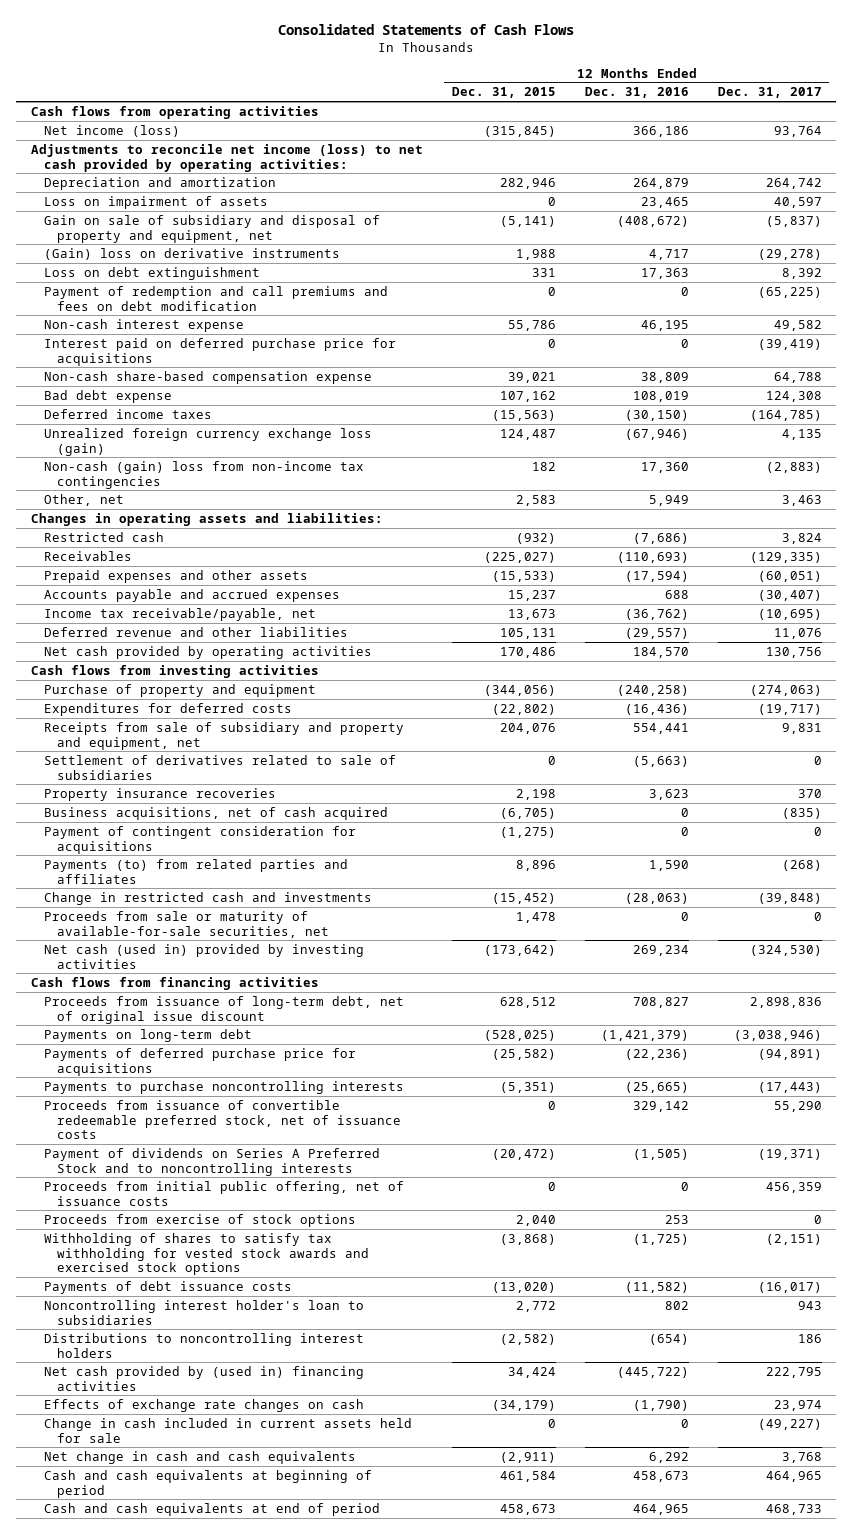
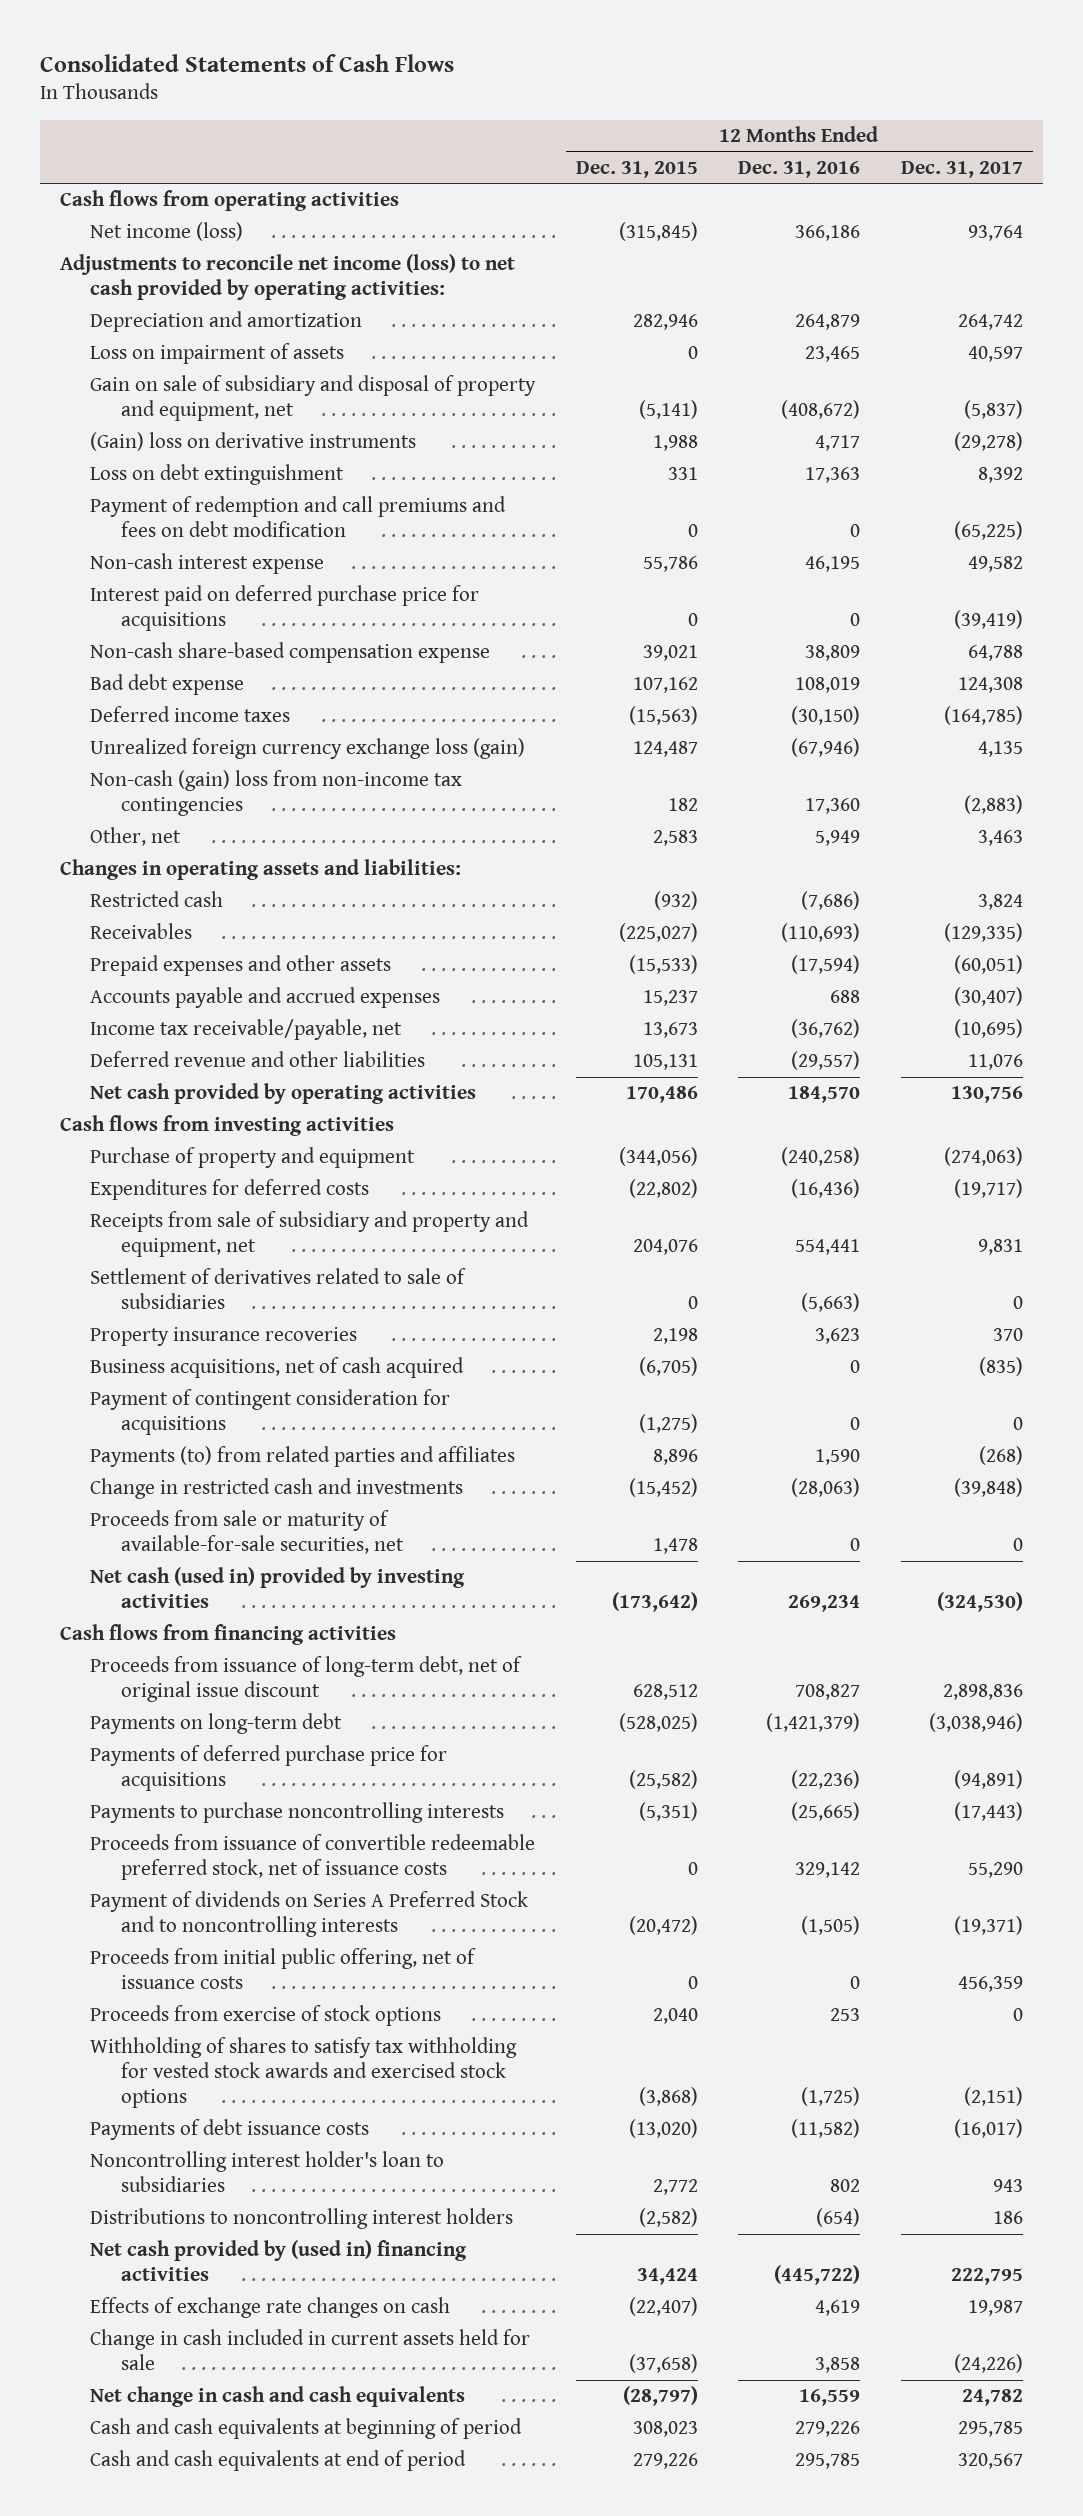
[491,1399,556,1411] (34,179) -> [628,2297,698,2317] (22,407)
[632,1399,689,1411] (1,790) -> [815,2300,861,2317] 4,619
[773,1399,822,1411] 23,974 -> [967,2300,1023,2317] 19,987
[547,1418,556,1428] 0 -> [628,2354,698,2374] (37,658)
[680,1418,689,1428] 0 -> [815,2357,861,2374] 3,858
[757,1418,822,1430] (49,227) -> [953,2354,1023,2374] (24,226)
[499,1451,556,1463] (2,911) -> [622,2386,698,2407] (28,797)
[648,1451,689,1463] 6,292 -> [799,2389,861,2407] 16,559
[781,1451,822,1463] 3,768 -> [961,2389,1023,2407] 24,782
[499,1470,556,1482] 461,584 -> [632,2421,698,2438] 308,023
[632,1470,689,1482] 458,673 -> [795,2421,861,2438] 279,226
[765,1470,822,1482] 464,965 -> [957,2421,1023,2438] 295,785
[499,1503,556,1515] 458,673 -> [632,2453,698,2470] 279,226
[632,1503,689,1515] 464,965 -> [795,2453,861,2470] 295,785
[765,1503,822,1515] 468,733 -> [957,2453,1023,2470] 320,567

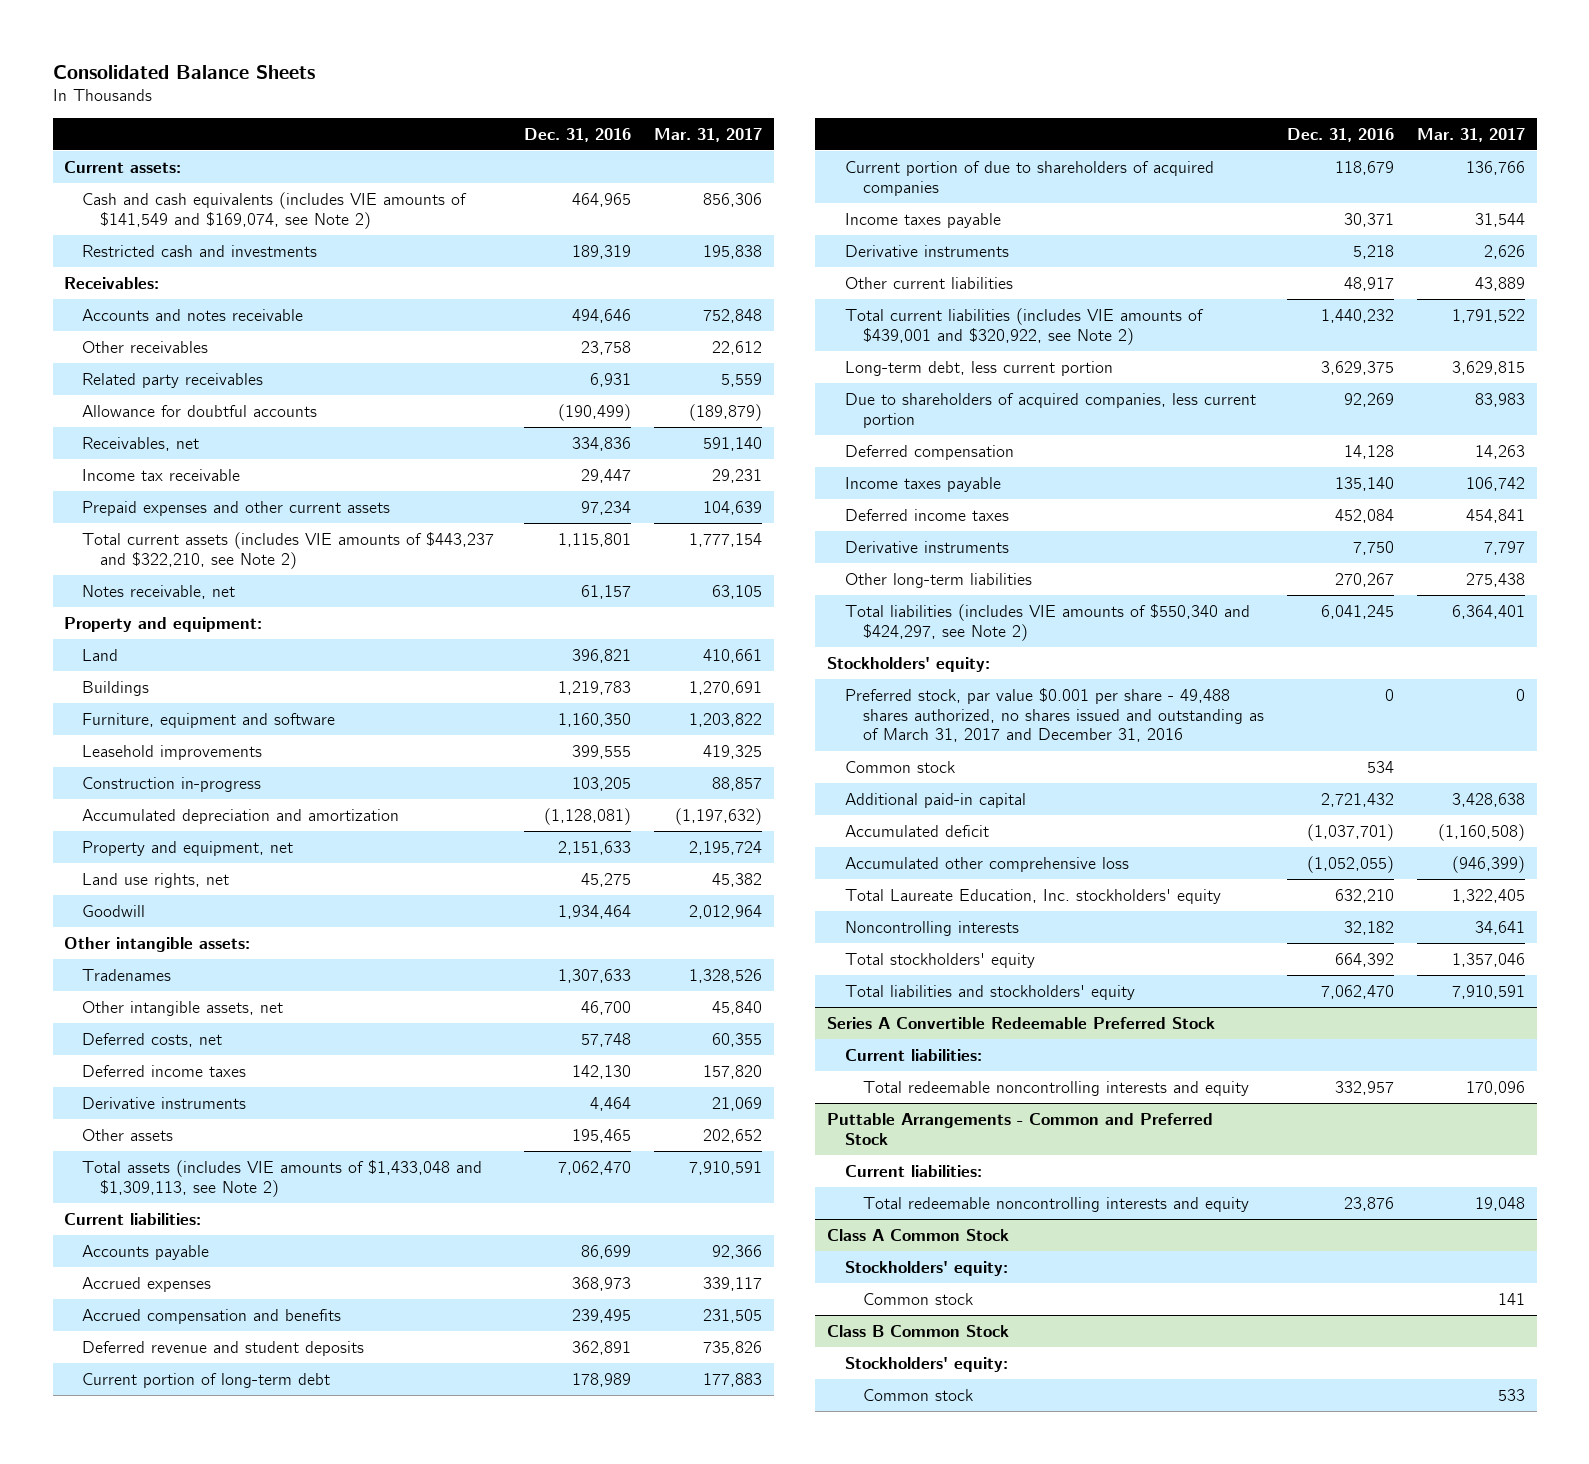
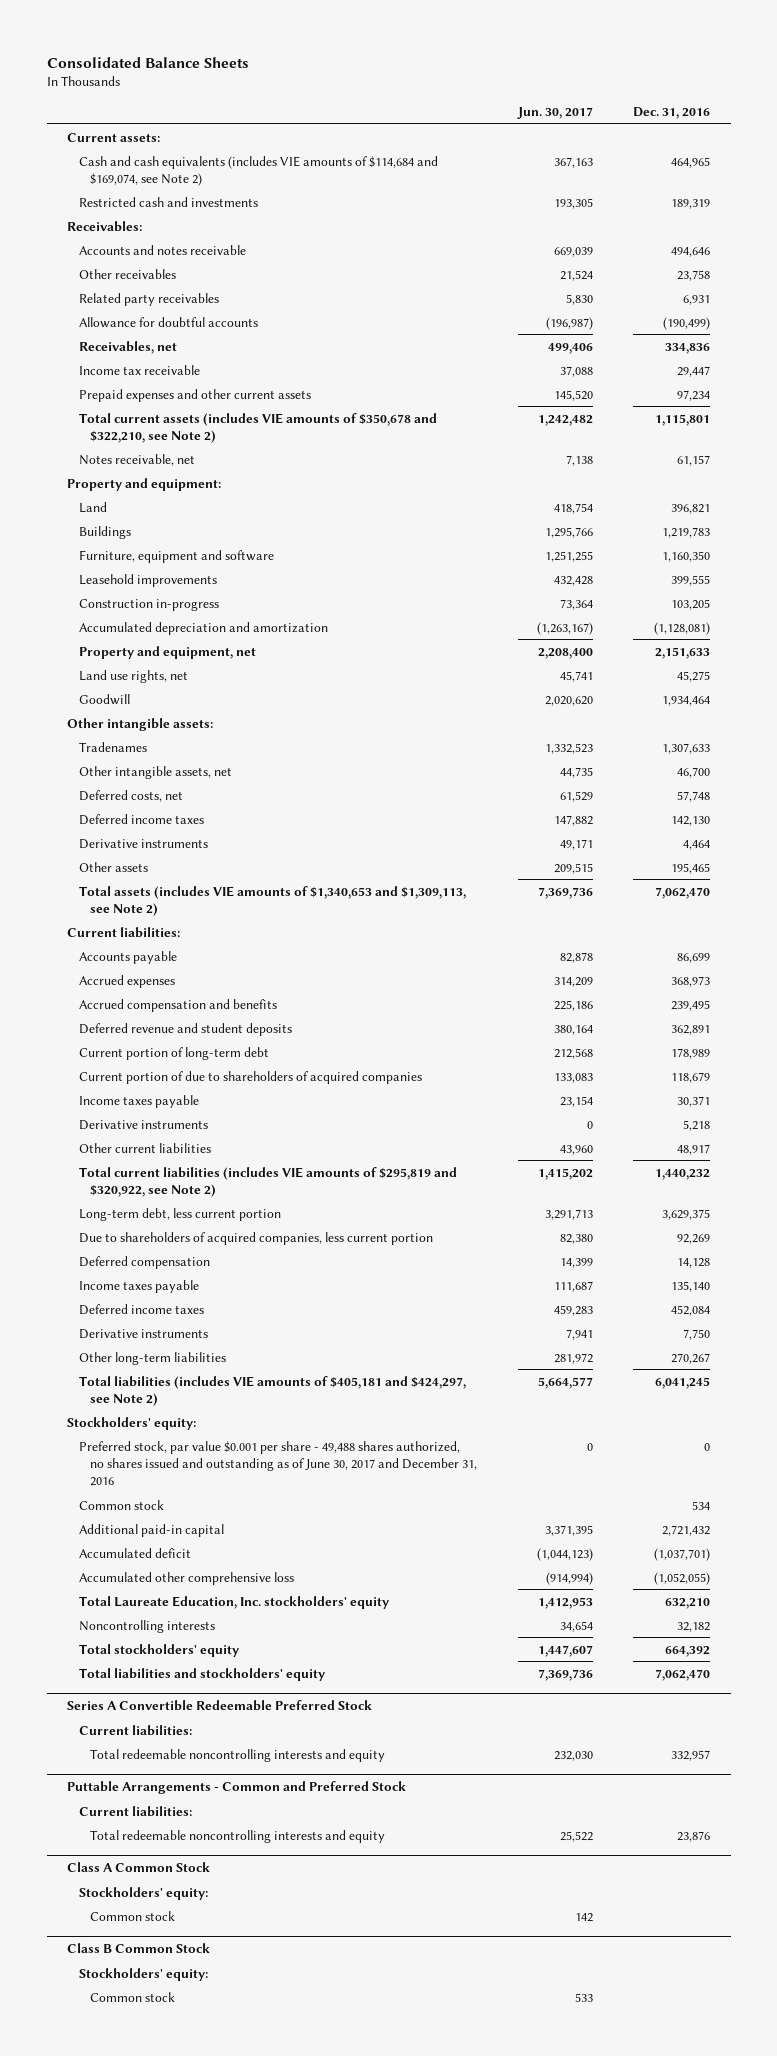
[654,127,763,142] Mar. 31, 2017 -> none
none -> [516,107,593,120] Jun. 30, 2017
[82,191,468,229] Cash and cash equivalents (includes VIE amounts of $141,549 and $169,074, see Note 2) -> [78,155,438,186] Cash and cash equivalents (includes VIE amounts of $114,684 and $169,074, see Note 2)
[82,531,495,569] Total current assets (includes VIE amounts of $443,237 and $322,210, see Note 2) -> [78,412,437,443] Total current assets (includes VIE amounts of $350,678 and $322,210, see Note 2)
[82,1159,483,1197] Total assets (includes VIE amounts of $1,433,048 and $1,309,113, see Note 2) -> [78,885,466,916] Total assets (includes VIE amounts of $1,340,653 and $1,309,113, see Note 2)
[845,307,1205,345] Total current liabilities (includes VIE amounts of $439,001 and $320,922, see Note 2) -> [78,1166,457,1197] Total current liabilities (includes VIE amounts of $295,819 and $320,922, see Note 2)
[845,603,1251,641] Total liabilities (includes VIE amounts of $550,340 and $424,297, see Note 2) -> [78,1375,466,1406] Total liabilities (includes VIE amounts of $405,181 and $424,297, see Note 2)
[845,687,1265,743] Preferred stock, par value $0.001 per share - 49,488 shares authorized, no shares issued and outstanding as of March 31, 2017 and December 31, 2016 -> [78,1440,478,1486] Preferred stock, par value $0.001 per share - 49,488 shares authorized, no shares issued and outstanding as of June 30, 2017 and December 31, 2016

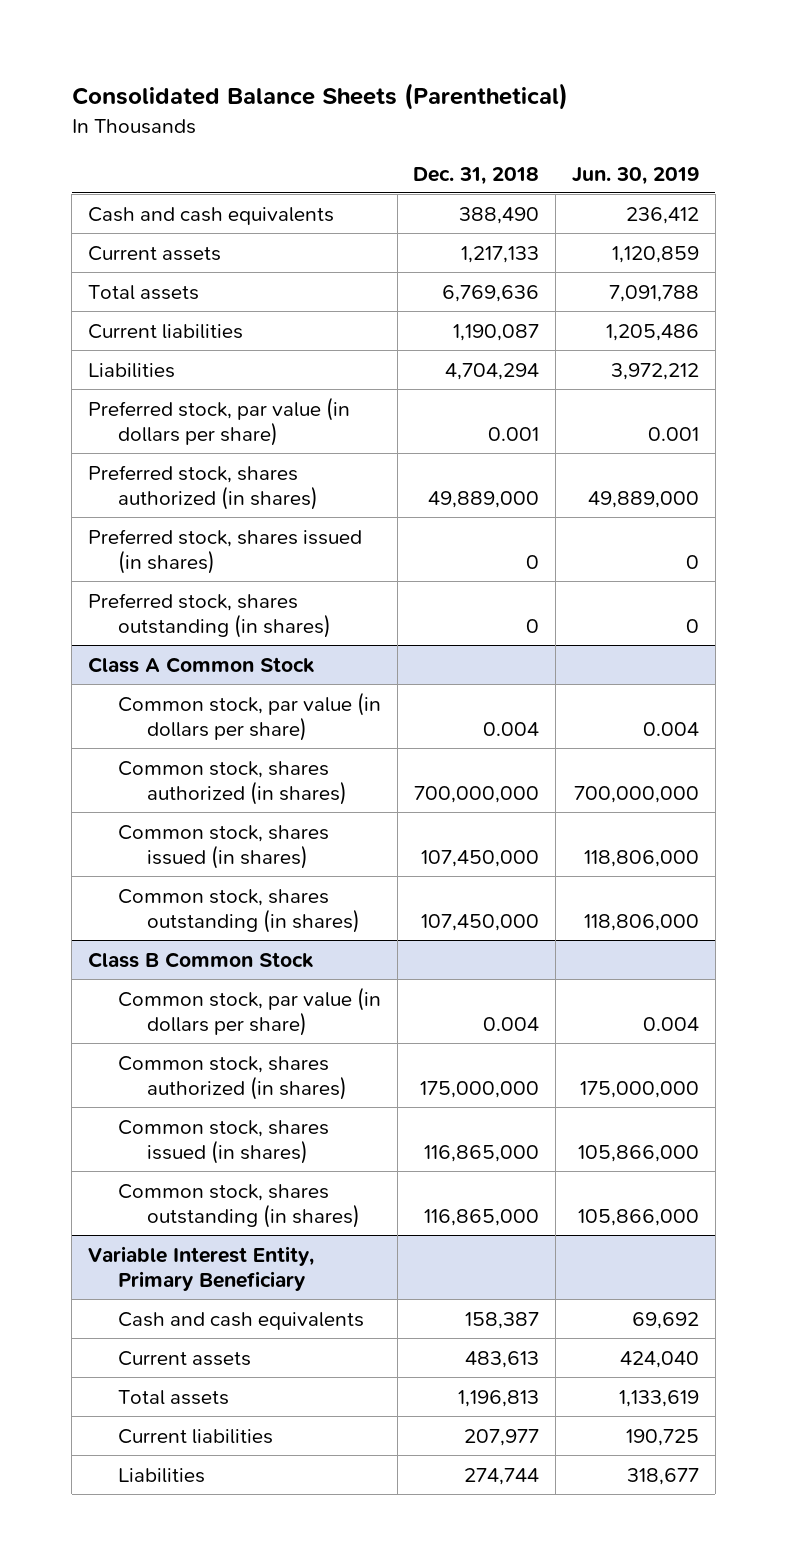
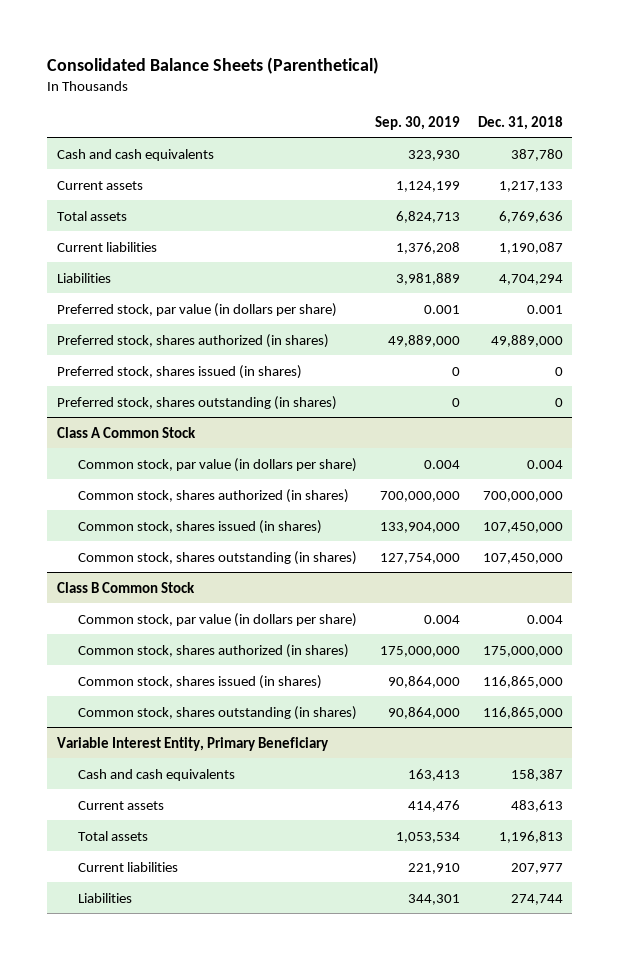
[571,166,699,185] Jun. 30, 2019 -> none
none -> [374,115,460,130] Sep. 30, 2019
[459,206,540,224] 388,490 -> [510,148,563,161] 387,780

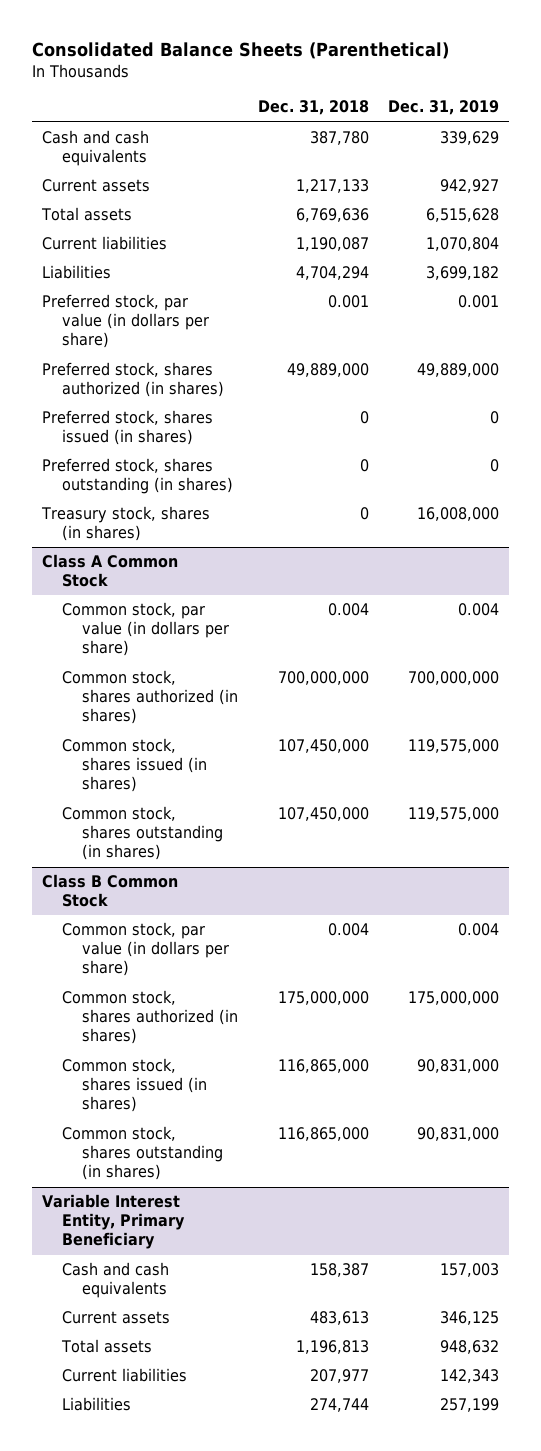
[374,115,460,130] Sep. 30, 2019 -> none
none -> [388,100,500,116] Dec. 31, 2019
none -> [41,506,211,542] Treasury stock, shares (in shares)

